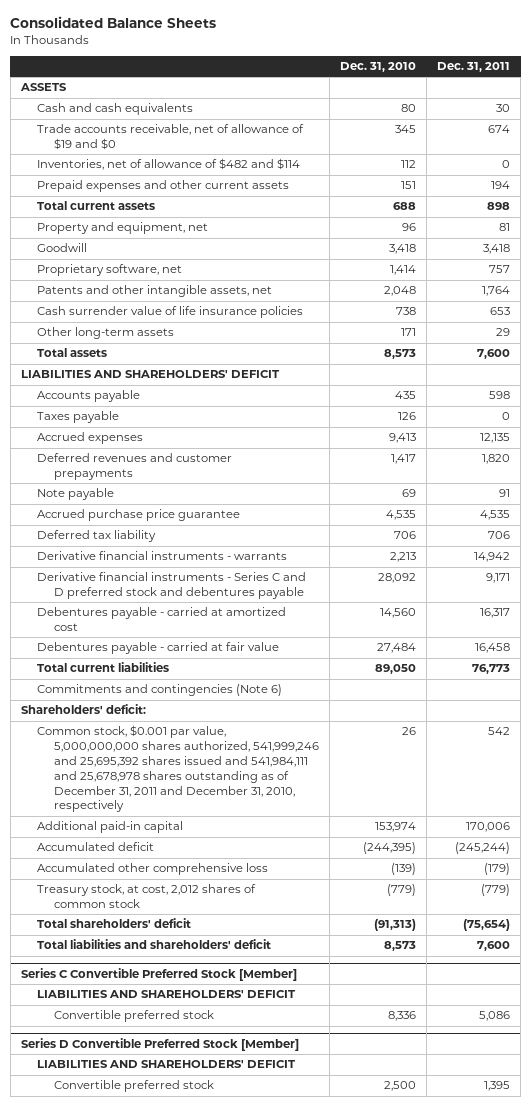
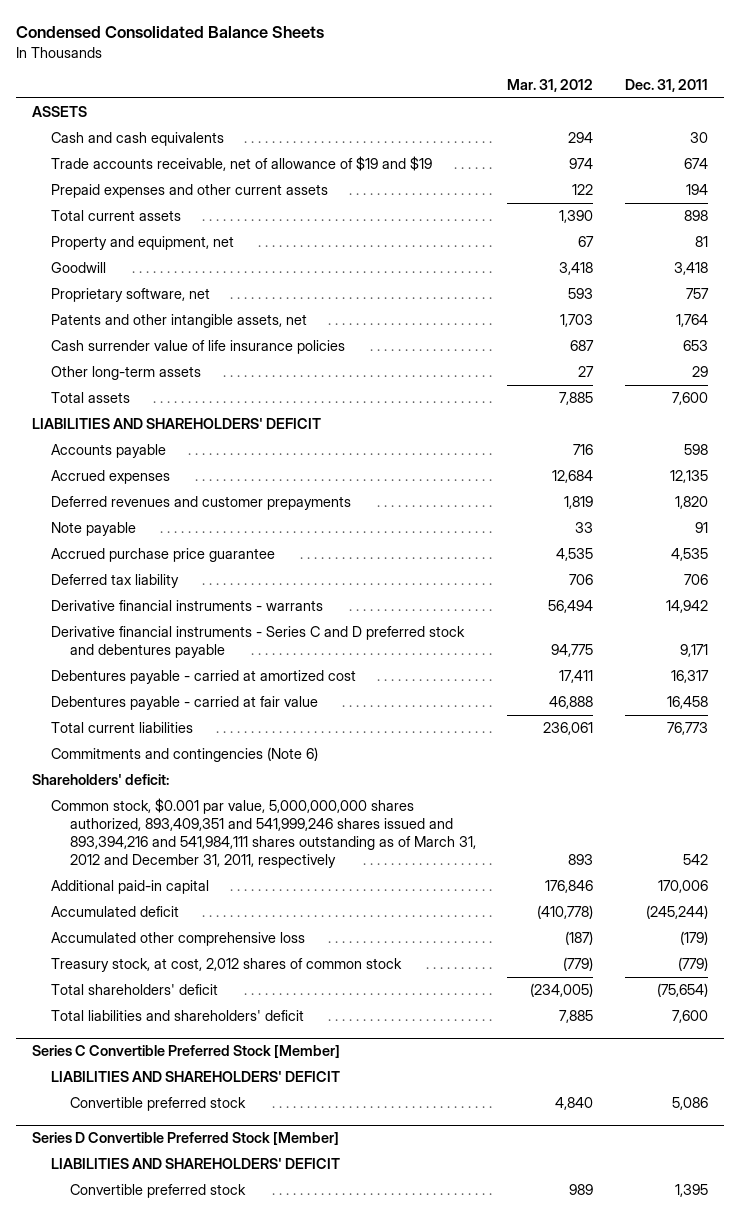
[10,16,217,29] Consolidated Balance Sheets -> [16,26,325,39] Condensed Consolidated Balance Sheets
[339,61,416,72] Dec. 31, 2010 -> none
none -> [507,79,594,93] Mar. 31, 2012
[37,158,301,171] Inventories, net of allowance of $482 and $114 -> none
[37,124,305,151] Trade accounts receivable, net of allowance of $19 and $0 -> [50,156,432,172] Trade accounts receivable, net of allowance of $19 and $19
[37,411,120,424] Taxes payable -> none
[37,725,319,813] Common stock, $0.001 par value, 5,000,000,000 shares authorized, 541,999,246 and 25,695,392 shares issued and 541,984,111 and 25,678,978 shares outstanding as of December 31, 2011 and December 31, 2010, respectively -> [50,798,477,869] Common stock, $0.001 par value, 5,000,000,000 shares authorized, 893,409,351 and 541,999,246 shares issued and 893,394,216 and 541,984,111 shares outstanding as of March 31, 2012 and December 31, 2011, respectively

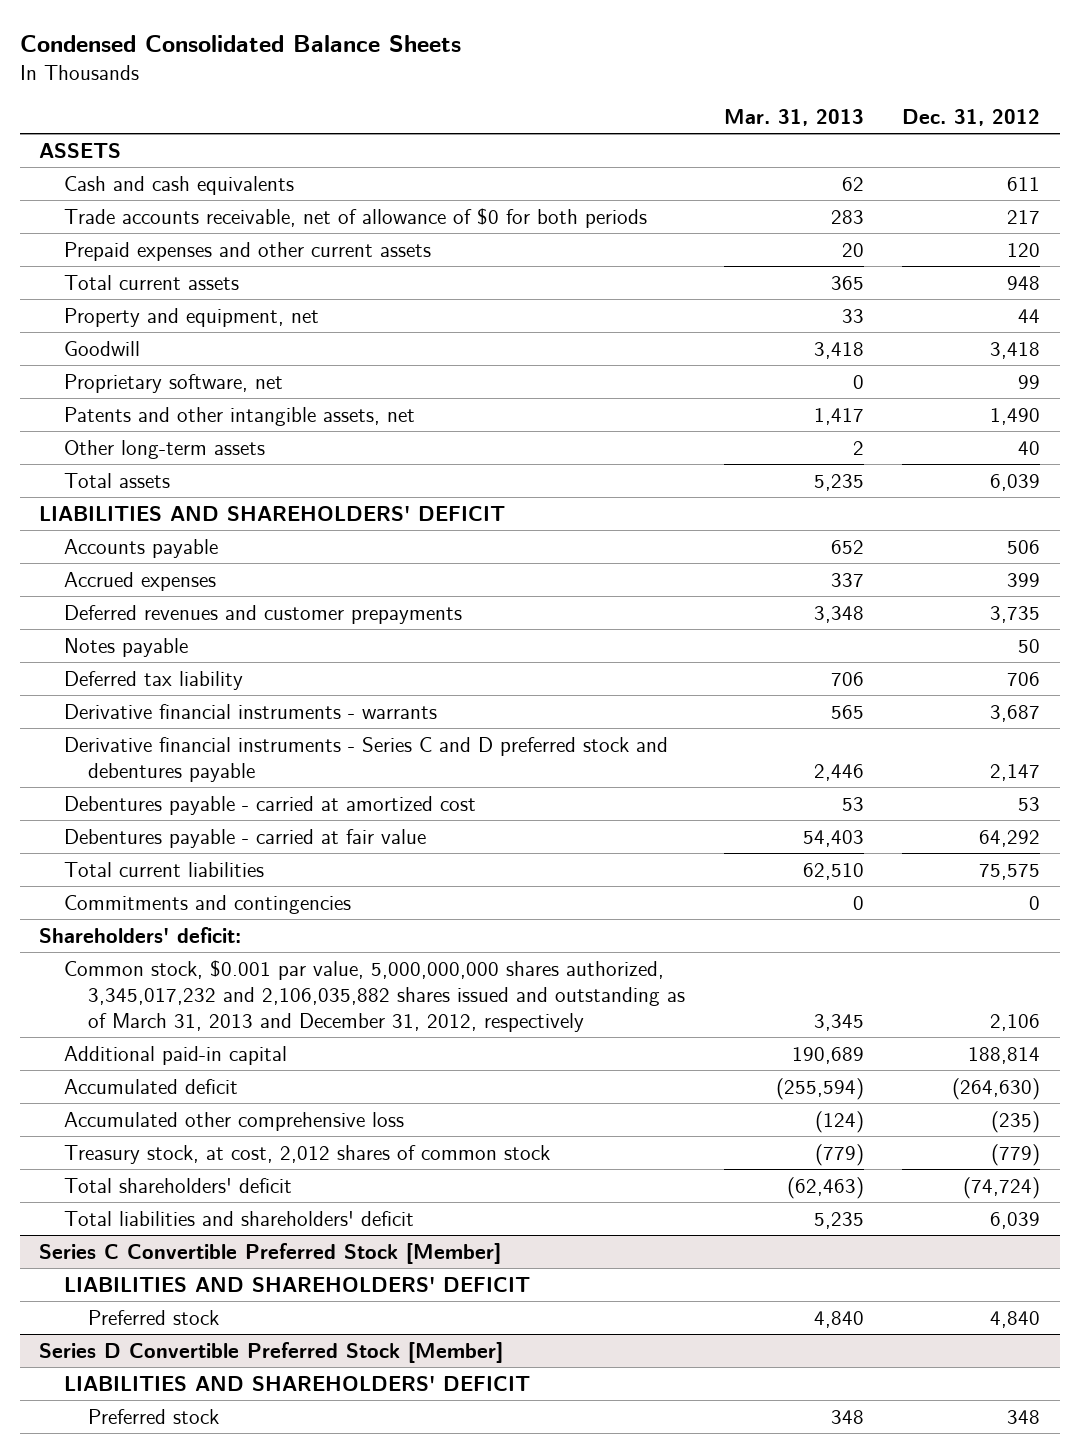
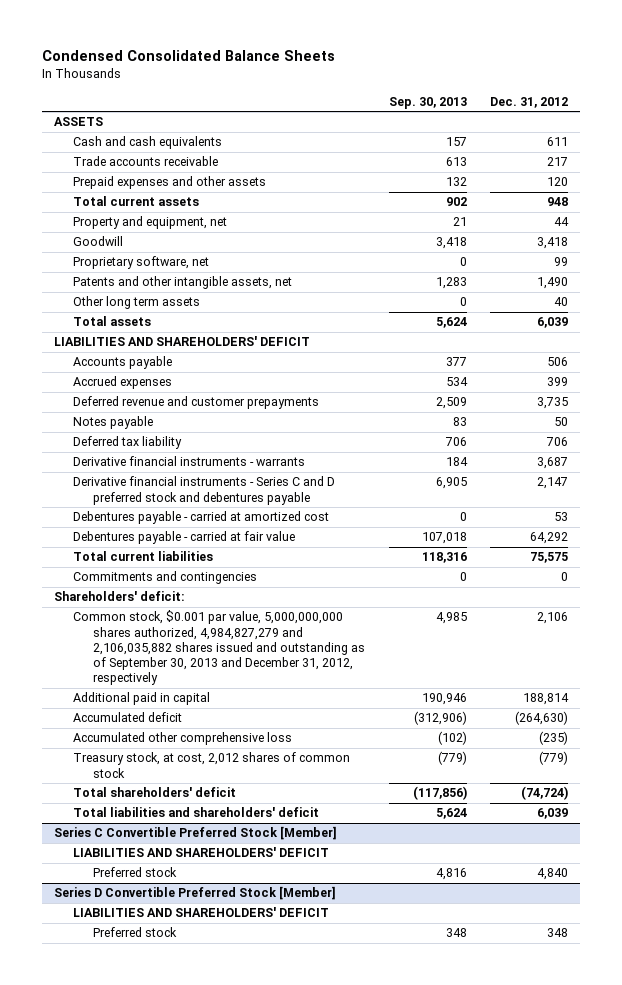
[723,109,864,127] Mar. 31, 2013 -> none
none -> [388,96,467,109] Sep. 30, 2013
[63,207,647,228] Trade accounts receivable, net of allowance of $0 for both periods -> [73,156,219,167] Trade accounts receivable
[63,241,431,261] Prepaid expenses and other current assets -> [73,176,267,190] Prepaid expenses and other assets
[63,439,265,459] Other long-term assets -> [73,296,201,310] Other long term assets
[63,604,462,624] Deferred revenues and customer prepayments -> [73,396,320,410] Deferred revenue and customer prepayments
[63,959,686,1032] Common stock, $0.001 par value, 5,000,000,000 shares authorized, 3,345,017,232 and 2,106,035,882 shares issued and outstanding as of March 31, 2013 and December 31, 2012, respectively -> [73,610,366,686] Common stock, $0.001 par value, 5,000,000,000 shares authorized, 4,984,827,279 and 2,106,035,882 shares issued and outstanding as of September 30, 2013 and December 31, 2012, respectively
[63,1045,287,1065] Additional paid-in capital -> [73,692,211,706] Additional paid in capital

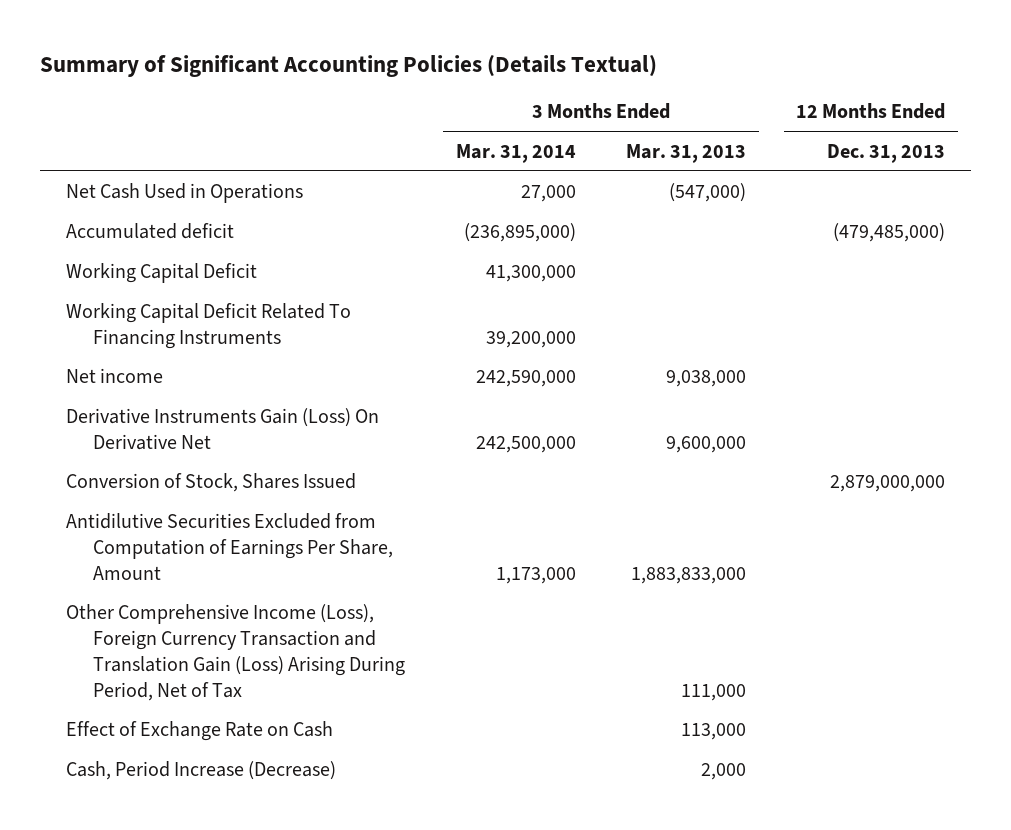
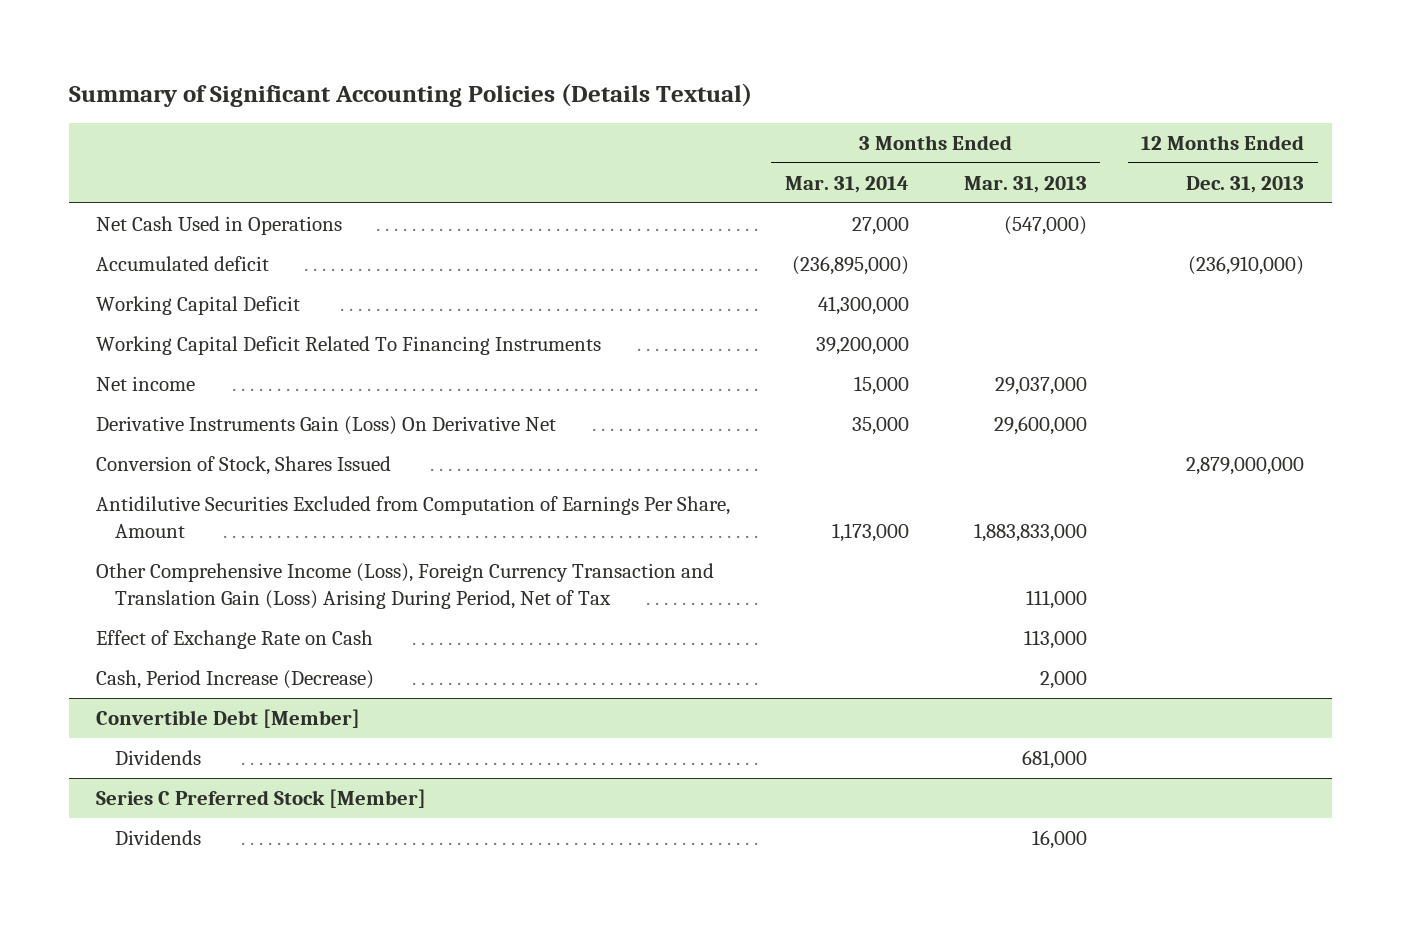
[833,223,946,243] (479,485,000) -> [1188,256,1305,276] (236,910,000)
[475,370,576,388] 242,590,000 -> [853,376,909,396] 15,000
[666,370,747,388] 9,038,000 -> [994,377,1087,396] 29,037,000
[475,436,576,454] 242,500,000 -> [851,417,909,436] 35,000
[666,436,747,454] 9,600,000 -> [993,416,1087,436] 29,600,000
none -> [96,709,361,729] Convertible Debt [Member]
none -> [114,750,201,766] Dividends
none -> [96,789,427,809] Series C Preferred Stock [Member]
none -> [114,830,201,846] Dividends

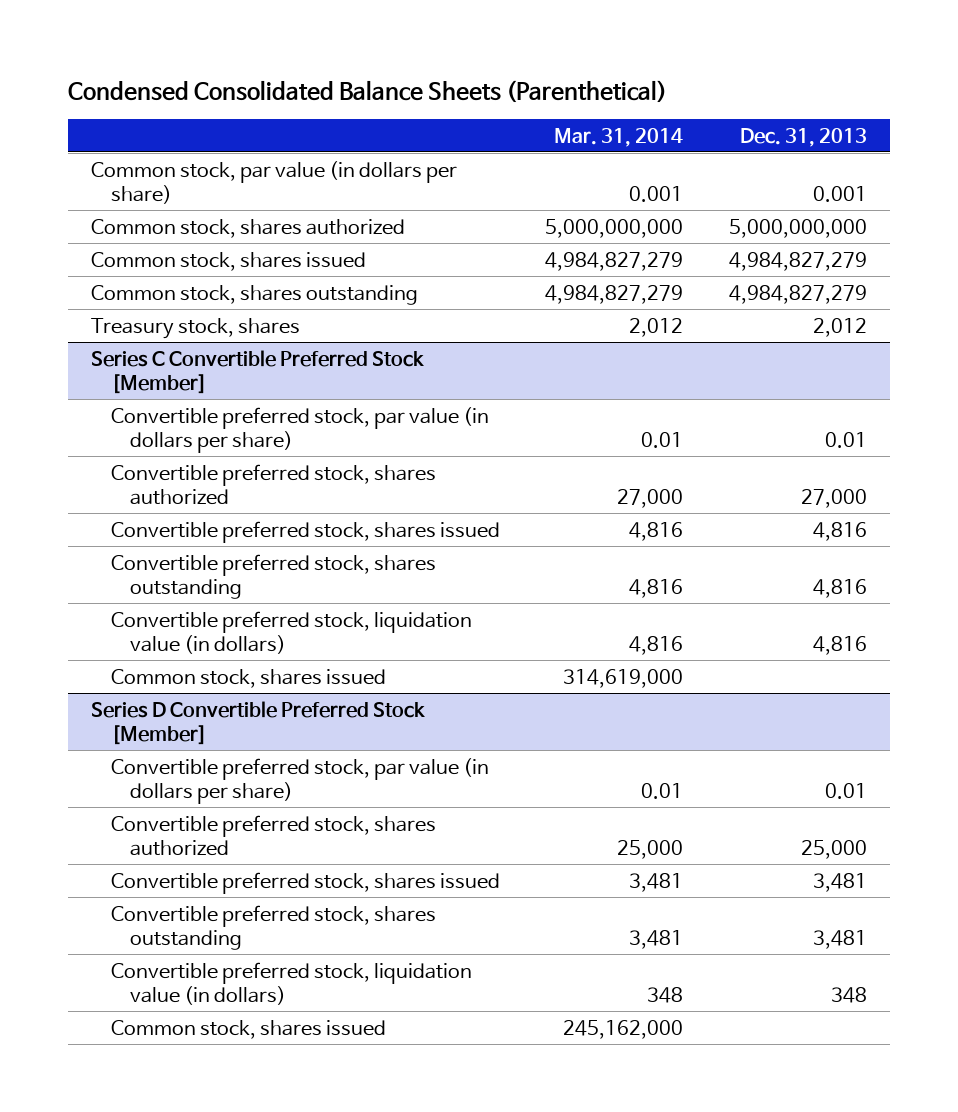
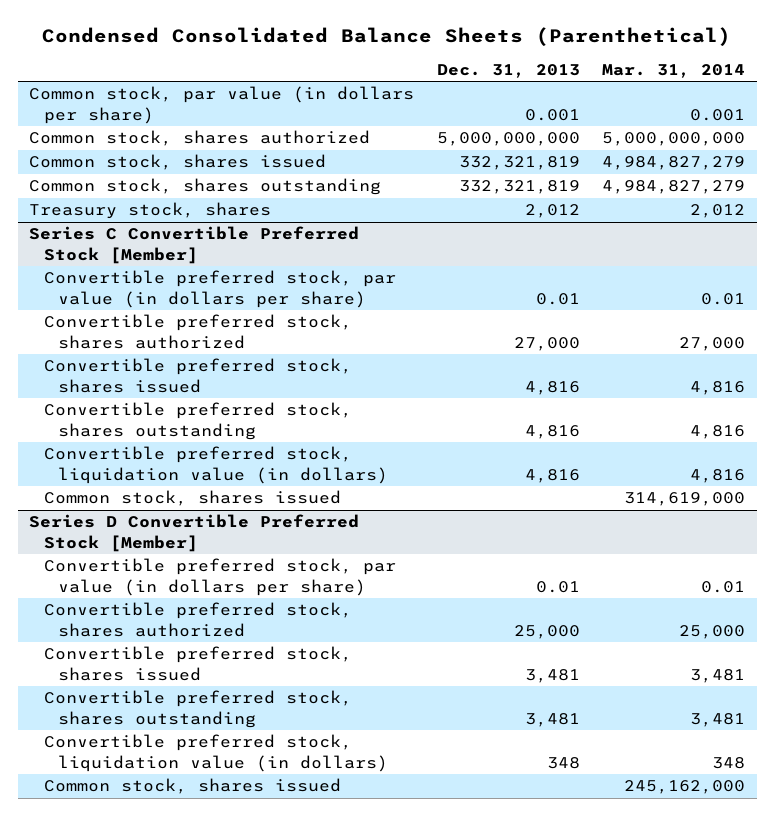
[729,251,868,271] 4,984,827,279 -> [458,156,580,171] 332,321,819
[729,284,868,304] 4,984,827,279 -> [458,180,580,195] 332,321,819

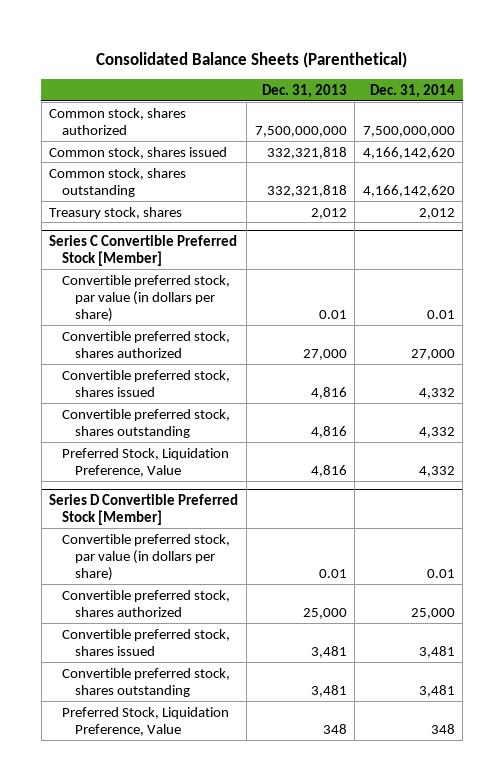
[42,26,732,46] Condensed Consolidated Balance Sheets (Parenthetical) -> [96,51,408,68] Consolidated Balance Sheets (Parenthetical)
[602,63,746,78] Mar. 31, 2014 -> none
none -> [369,83,455,98] Dec. 31, 2014
[29,86,415,124] Common stock, par value (in dollars per share) -> none
[436,132,580,147] 5,000,000,000 -> [254,125,347,137] 7,500,000,000
[458,156,580,171] 332,321,819 -> [266,146,347,159] 332,321,818
[458,180,580,195] 332,321,819 -> [266,184,347,197] 332,321,818
[43,490,341,507] Common stock, shares issued -> none
[43,446,389,484] Convertible preferred stock, liquidation value (in dollars) -> [62,447,230,477] Preferred Stock, Liquidation Preference, Value
[43,778,341,795] Common stock, shares issued -> none
[43,734,389,772] Convertible preferred stock, liquidation value (in dollars) -> [62,706,230,736] Preferred Stock, Liquidation Preference, Value

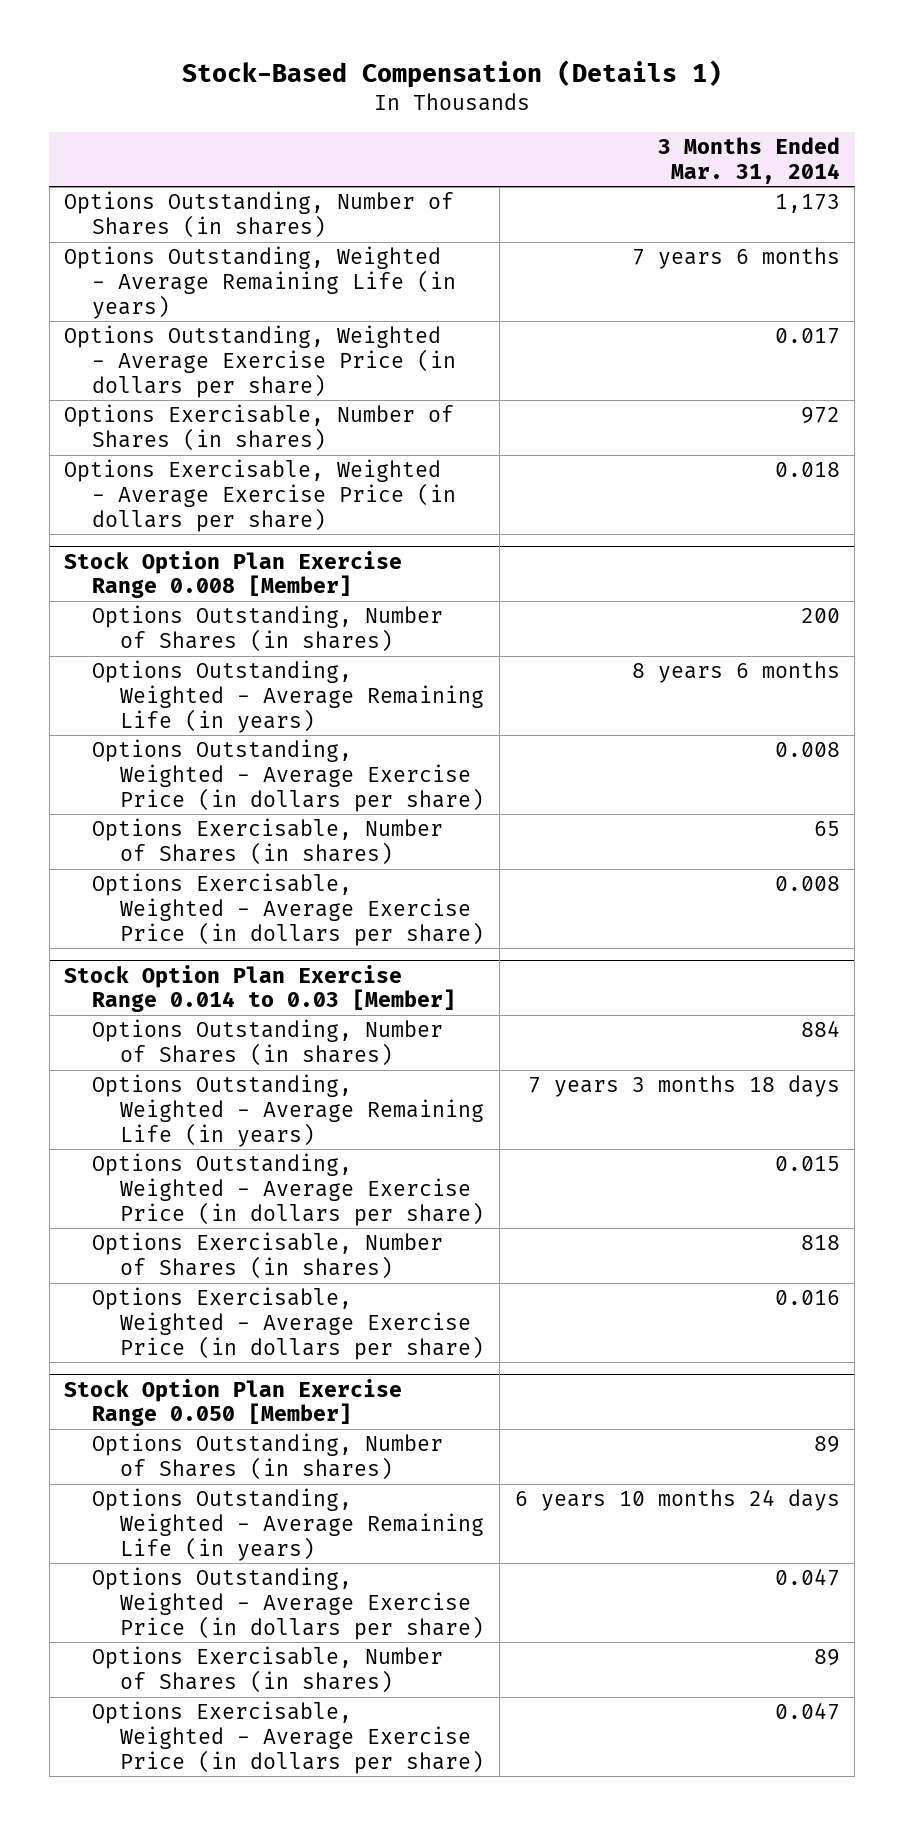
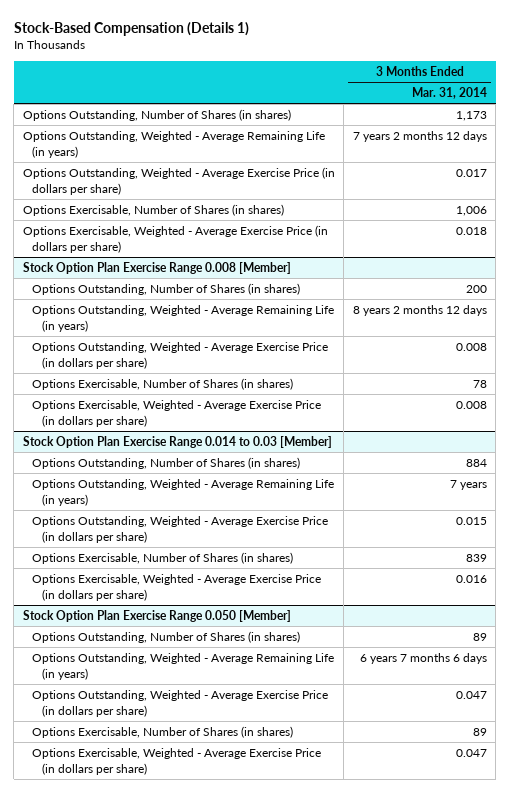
[631,247,840,270] 7 years 6 months -> [352,130,487,142] 7 years 2 months 12 days
[800,407,840,425] 972 -> [455,205,487,216] 1,006
[631,661,840,684] 8 years 6 months -> [352,304,487,316] 8 years 2 months 12 days
[813,821,840,837] 65 -> [472,379,487,388] 78
[527,1075,840,1098] 7 years 3 months 18 days -> [449,479,487,490] 7 years
[800,1235,840,1251] 818 -> [465,553,487,562] 839
[514,1489,840,1512] 6 years 10 months 24 days -> [359,652,487,664] 6 years 7 months 6 days

